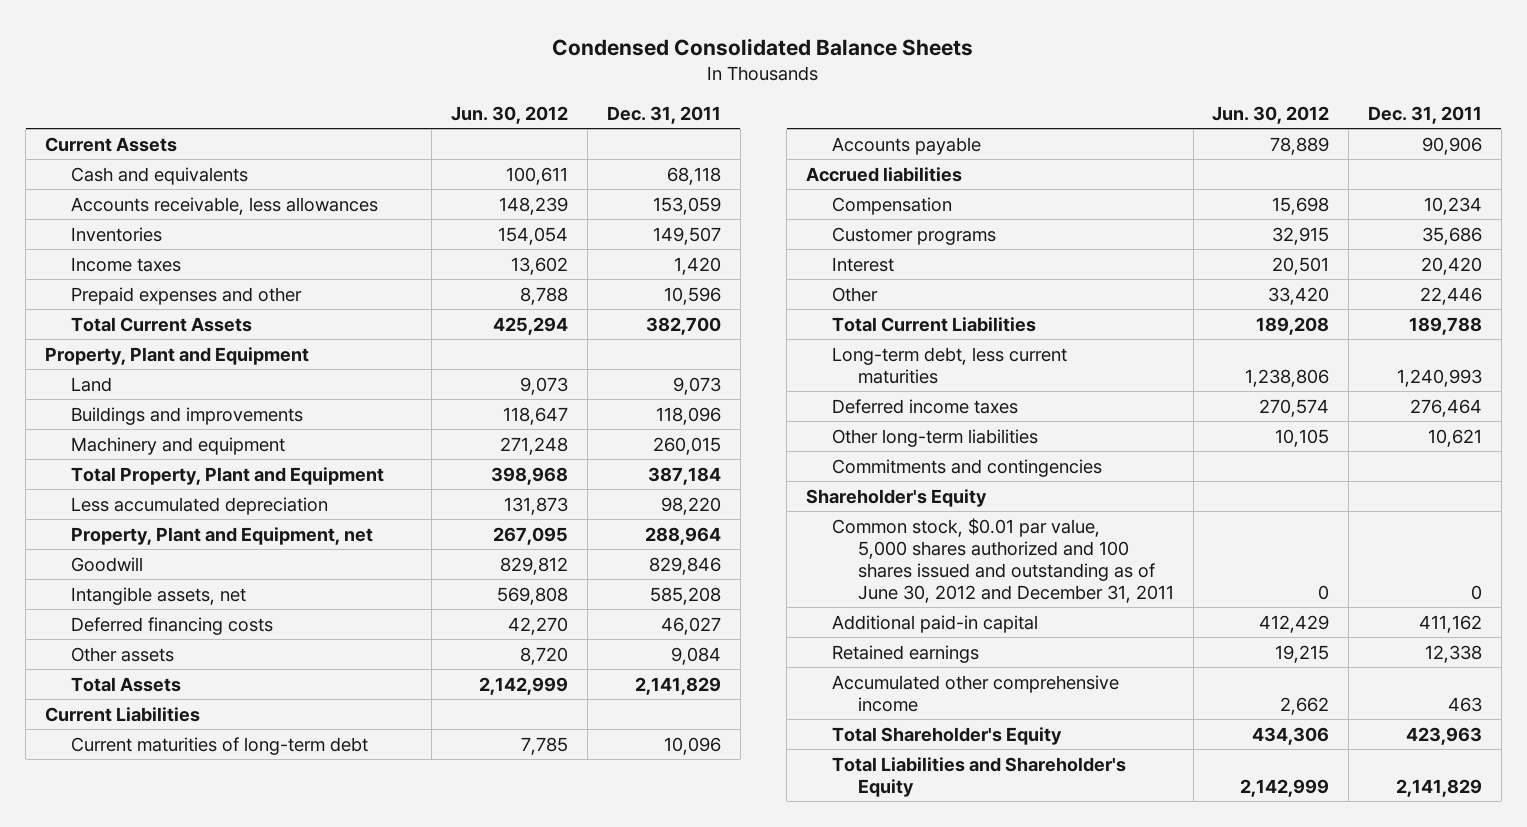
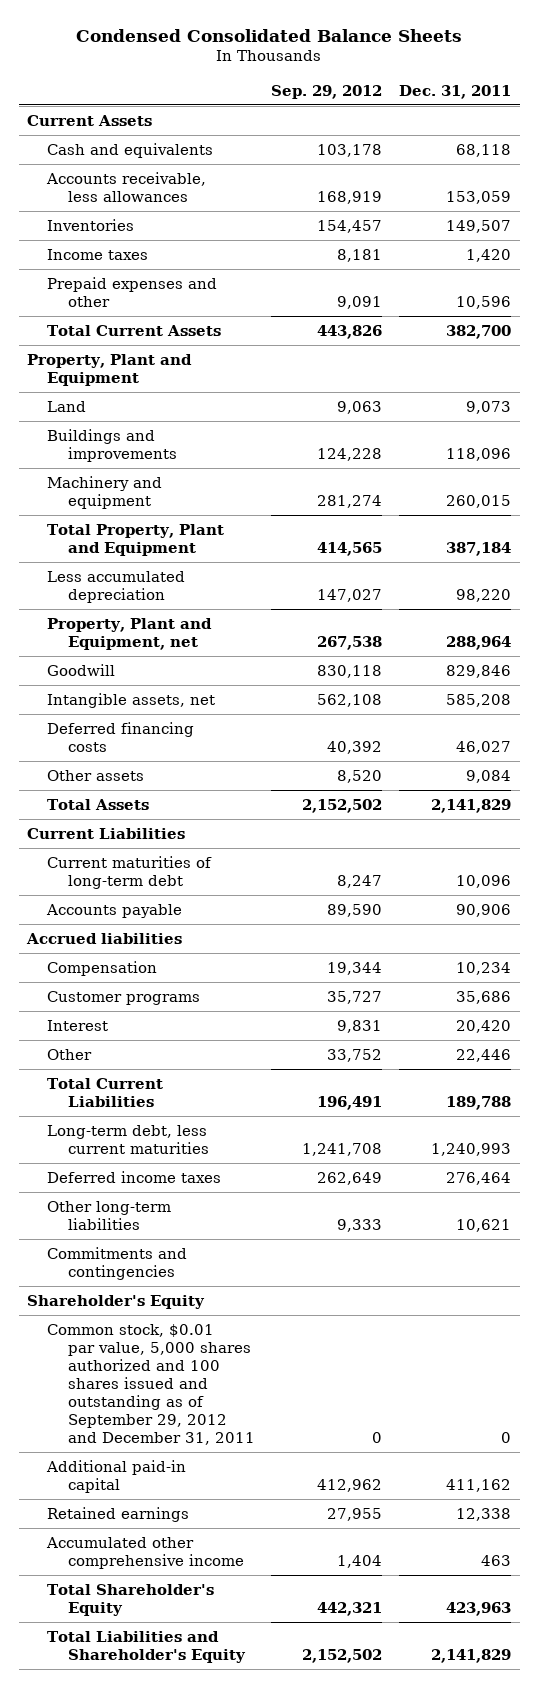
[451,106,569,125] Jun. 30, 2012 -> none
none -> [271,84,383,99] Sep. 29, 2012
[831,517,1174,603] Common stock, $0.01 par value, 5,000 shares authorized and 100 shares issued and outstanding as of June 30, 2012 and December 31, 2011 -> [47,1323,255,1445] Common stock, $0.01 par value, 5,000 shares authorized and 100 shares issued and outstanding as of September 29, 2012 and December 31, 2011

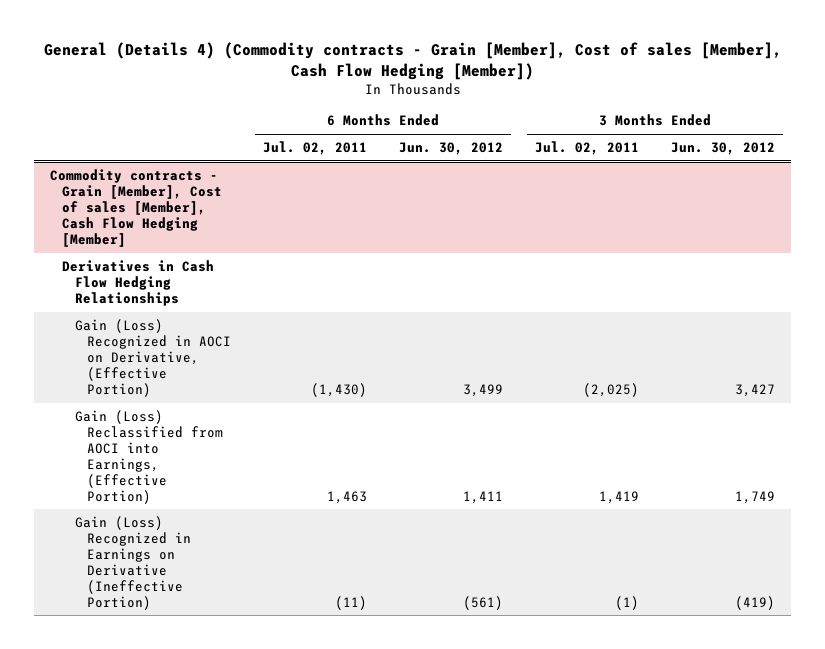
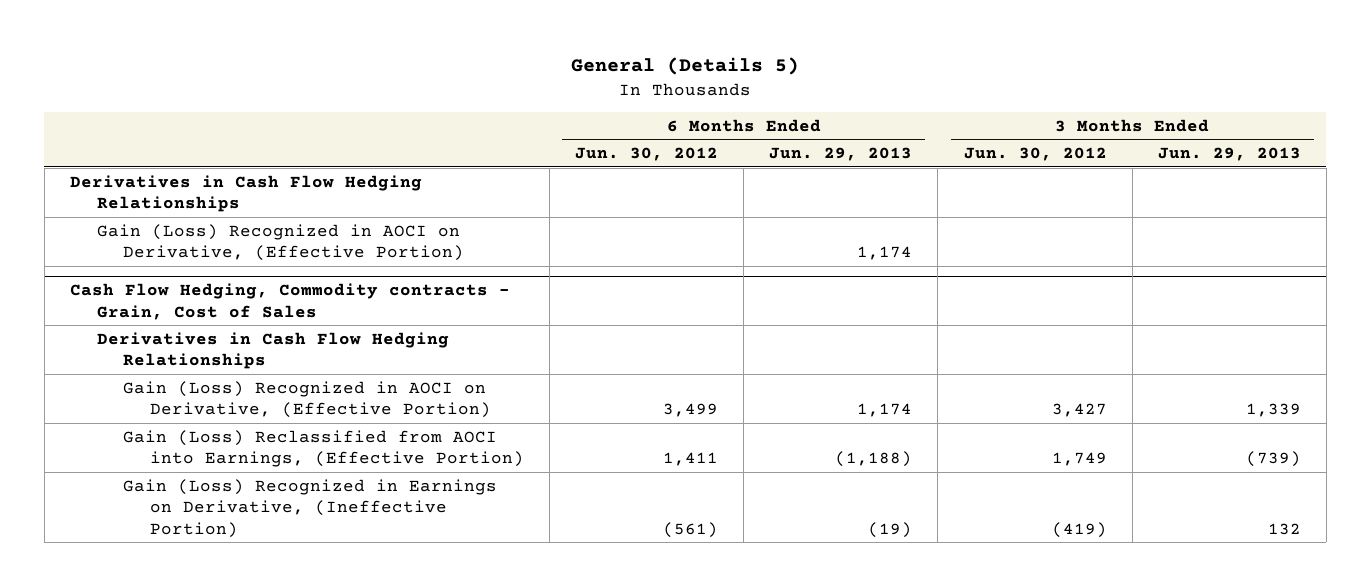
[43,41,782,80] General (Details 4) (Commodity contracts - Grain [Member], Cost of sales [Member], Cash Flow Hedging [Member]) -> [571,57,800,76] General (Details 5)
[263,141,368,156] Jul. 02, 2011 -> none
[535,141,640,156] Jul. 02, 2011 -> none
none -> [769,147,913,162] Jun. 29, 2013
none -> [1157,147,1301,162] Jun. 29, 2013
[49,169,223,247] Commodity contracts - Grain [Member], Cost of sales [Member], Cash Flow Hedging [Member] -> none
none -> [96,223,465,262] Gain (Loss) Recognized in AOCI on Derivative, (Effective Portion)
none -> [69,283,510,320] Cash Flow Hedging, Commodity contracts - Grain, Cost of Sales
none -> [96,331,449,370] Derivatives in Cash Flow Hedging Relationships
[74,516,192,610] Gain (Loss) Recognized in Earnings on Derivative (Ineffective Portion) -> [123,478,498,538] Gain (Loss) Recognized in Earnings on Derivative, (Ineffective Portion)

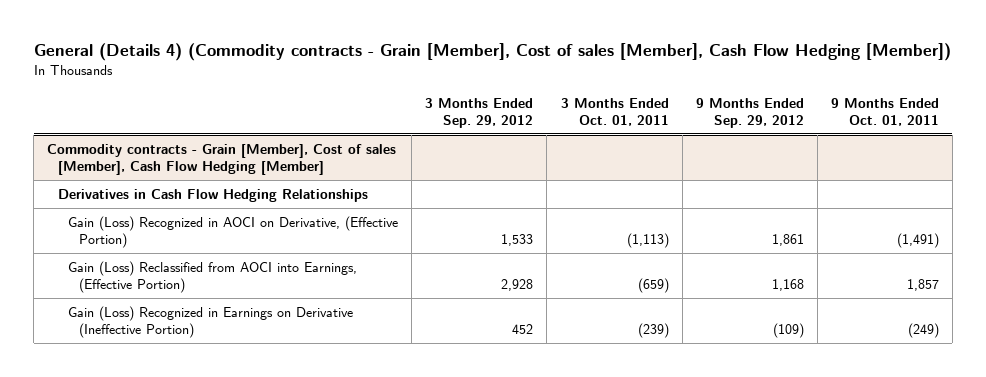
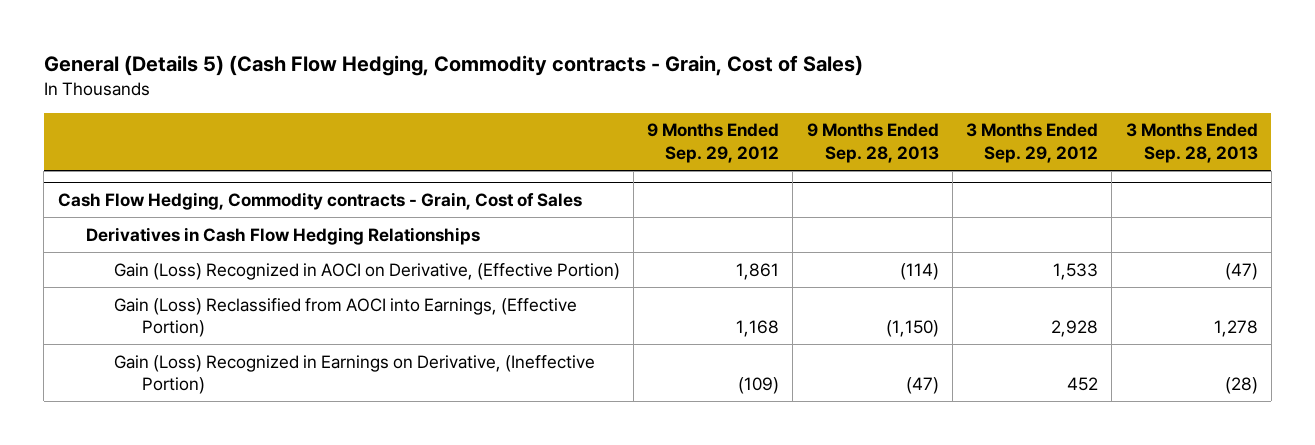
[33,42,951,61] General (Details 4) (Commodity contracts - Grain [Member], Cost of sales [Member], Cash Flow Hedging [Member]) -> [43,55,863,77] General (Details 5) (Cash Flow Hedging, Commodity contracts - Grain, Cost of Sales)
[560,97,669,126] 3 Months Ended Oct. 01, 2011 -> none
[830,97,939,126] 9 Months Ended Oct. 01, 2011 -> none
none -> [806,123,939,163] 9 Months Ended Sep. 28, 2013
none -> [1125,123,1258,163] 3 Months Ended Sep. 28, 2013
[47,143,397,175] Commodity contracts - Grain [Member], Cost of sales [Member], Cash Flow Hedging [Member] -> [57,192,582,211] Cash Flow Hedging, Commodity contracts - Grain, Cost of Sales
[68,305,354,338] Gain (Loss) Recognized in Earnings on Derivative (Ineffective Portion) -> [113,354,595,395] Gain (Loss) Recognized in Earnings on Derivative, (Ineffective Portion)

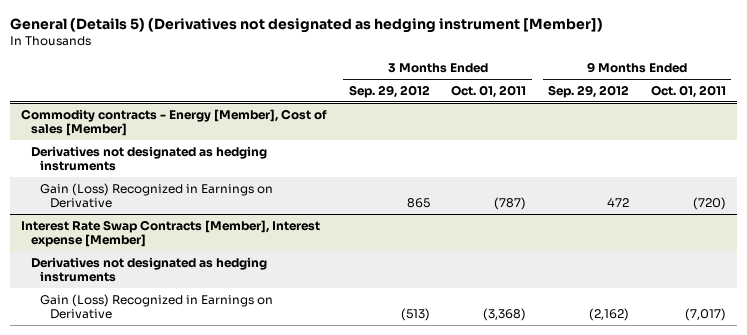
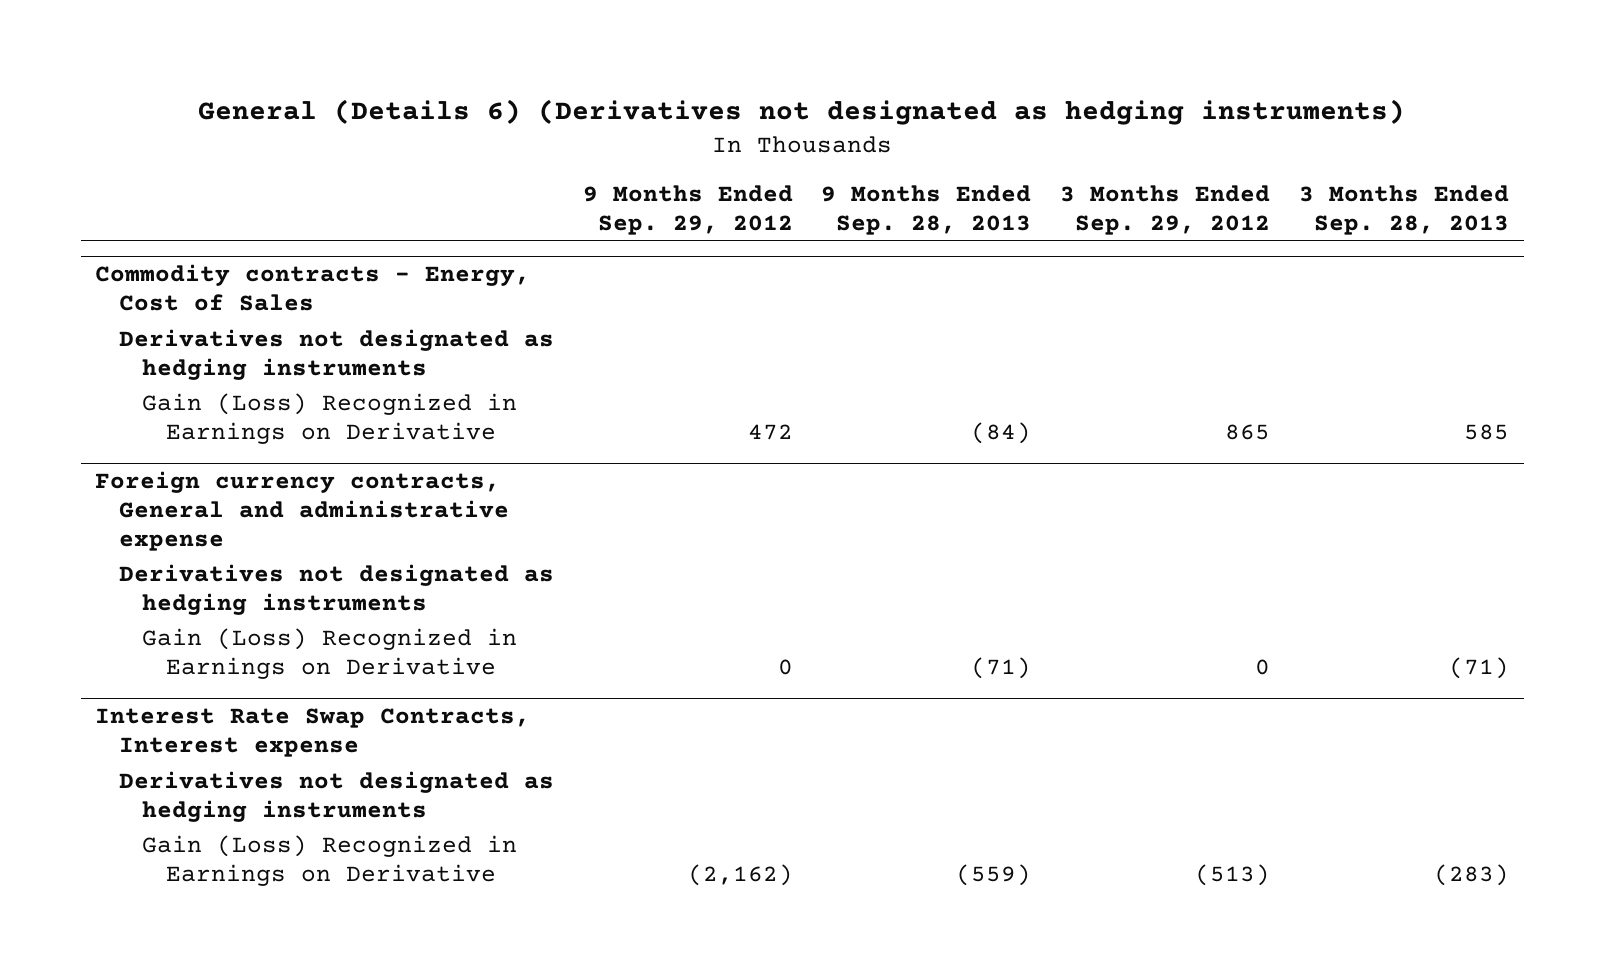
[10,17,604,33] General (Details 5) (Derivatives not designated as hedging instrument [Member]) -> [198,98,1406,125] General (Details 6) (Derivatives not designated as hedging instruments)
[451,84,527,98] Oct. 01, 2011 -> none
[650,84,726,98] Oct. 01, 2011 -> none
none -> [821,185,1032,236] 9 Months Ended Sep. 28, 2013
none -> [1299,185,1510,236] 3 Months Ended Sep. 28, 2013
[20,108,327,136] Commodity contracts - Energy [Member], Cost of sales [Member] -> [95,264,531,312] Commodity contracts - Energy, Cost of Sales
[20,219,320,247] Interest Rate Swap Contracts [Member], Interest expense [Member] -> none
none -> [95,471,509,551] Foreign currency contracts, General and administrative expense
none -> [142,627,518,679] Gain (Loss) Recognized in Earnings on Derivative
none -> [95,708,531,758] Interest Rate Swap Contracts, Interest expense
none -> [118,770,554,822] Derivatives not designated as hedging instruments

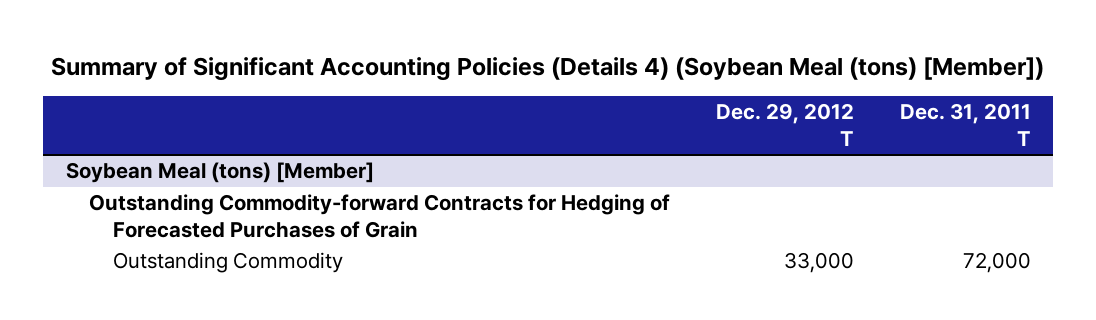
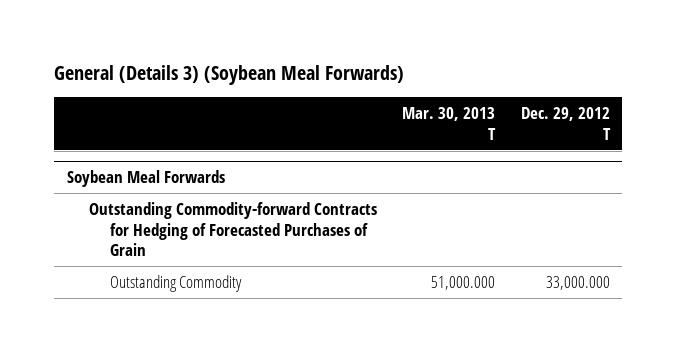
[51,57,1045,82] Summary of Significant Accounting Policies (Details 4) (Soybean Meal (tons) [Member]) -> [53,65,404,86] General (Details 3) (Soybean Meal Forwards)
[899,103,1031,146] Dec. 31, 2011 T -> none
none -> [402,107,497,140] Mar. 30, 2013 T
[65,162,374,184] Soybean Meal (tons) [Member] -> none
none -> [66,170,225,188] Soybean Meal Forwards
[784,252,855,274] 33,000 -> [545,275,610,290] 33,000.000

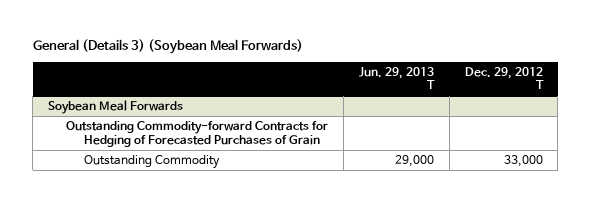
[402,107,497,140] Mar. 30, 2013 T -> none
none -> [358,67,435,90] Jun. 29, 2013 T
[545,275,610,290] 33,000.000 -> [503,155,543,168] 33,000

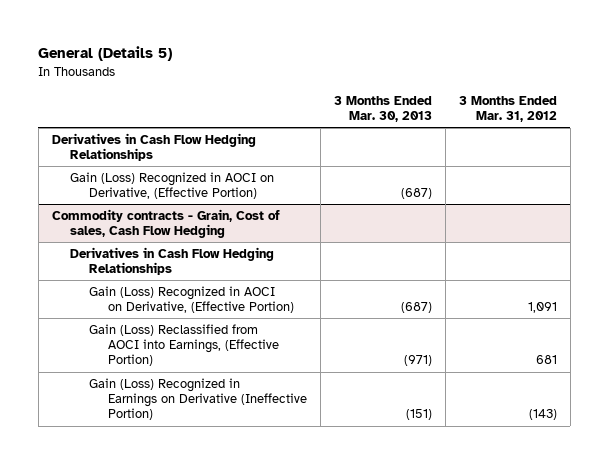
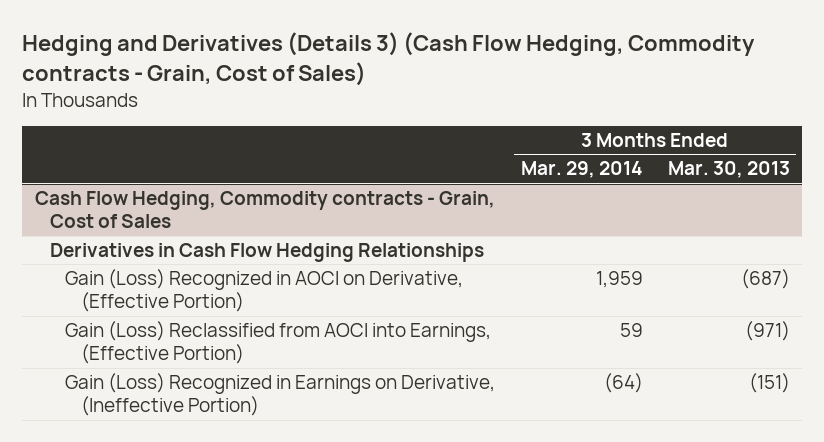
[38,46,173,62] General (Details 5) -> [22,32,756,86] Hedging and Derivatives (Details 3) (Cash Flow Hedging, Commodity contracts - Grain, Cost of Sales)
[458,95,557,122] 3 Months Ended Mar. 31, 2012 -> none
none -> [520,161,643,179] Mar. 29, 2014
[51,132,256,162] Derivatives in Cash Flow Hedging Relationships -> none
[70,171,275,200] Gain (Loss) Recognized in AOCI on Derivative, (Effective Portion) -> none
[51,208,280,239] Commodity contracts - Grain, Cost of sales, Cash Flow Hedging -> [34,191,495,229] Cash Flow Hedging, Commodity contracts - Grain, Cost of Sales
[89,377,308,421] Gain (Loss) Recognized in Earnings on Derivative (Ineffective Portion) -> [65,373,496,417] Gain (Loss) Recognized in Earnings on Derivative, (Ineffective Portion)

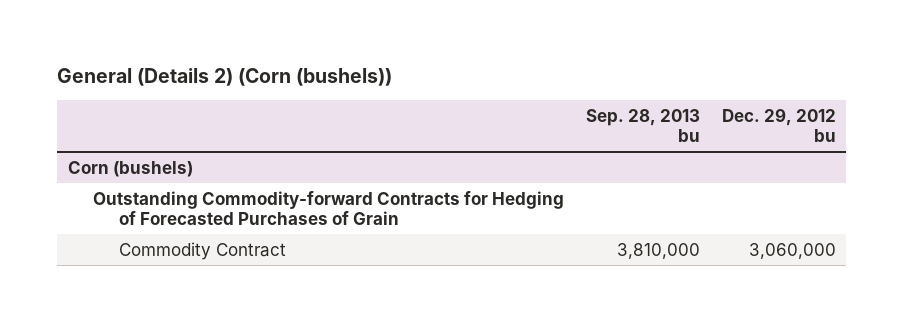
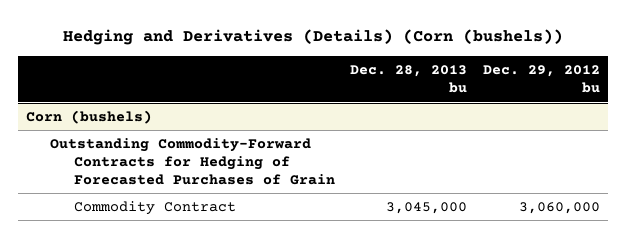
[57,68,393,87] General (Details 2) (Corn (bushels)) -> [63,29,564,46] Hedging and Derivatives (Details) (Corn (bushels))
[585,108,700,142] Sep. 28, 2013 bu -> none
none -> [350,65,468,94] Dec. 28, 2013 bu
[93,190,565,225] Outstanding Commodity-forward Contracts for Hedging of Forecasted Purchases of Grain -> [49,137,335,186] Outstanding Commodity-Forward Contracts for Hedging of Forecasted Purchases of Grain

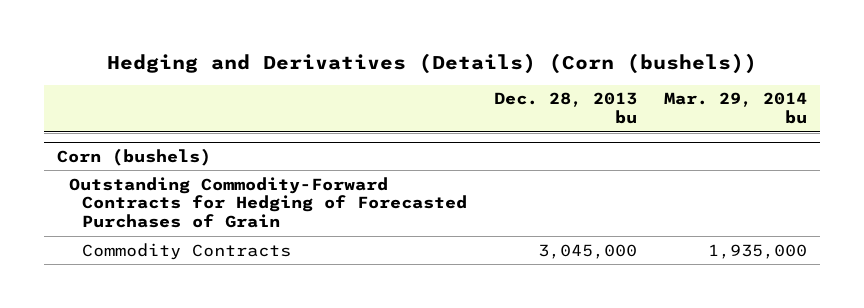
[482,65,600,94] Dec. 29, 2012 bu -> none
none -> [663,92,807,125] Mar. 29, 2014 bu
[73,200,236,215] Commodity Contract -> [81,242,291,260] Commodity Contracts

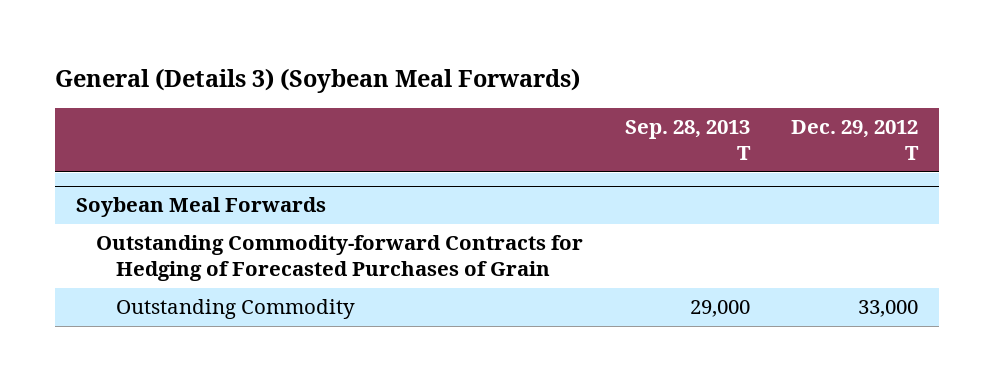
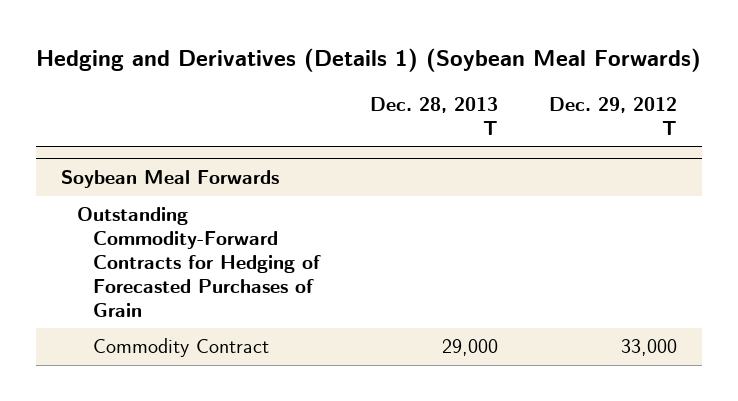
[55,68,581,94] General (Details 3) (Soybean Meal Forwards) -> [35,48,701,73] Hedging and Derivatives (Details 1) (Soybean Meal Forwards)
[624,120,751,161] Sep. 28, 2013 T -> none
none -> [370,96,499,135] Dec. 28, 2013 T
[96,235,584,282] Outstanding Commodity-forward Contracts for Hedging of Forecasted Purchases of Grain -> [77,207,322,317] Outstanding Commodity-Forward Contracts for Hedging of Forecasted Purchases of Grain
[116,299,356,320] Outstanding Commodity -> [93,338,270,358] Commodity Contract

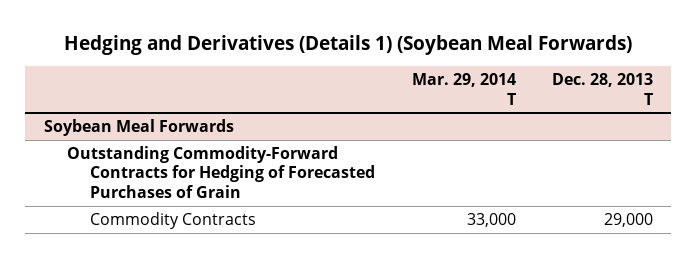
[548,96,677,135] Dec. 29, 2012 T -> none
none -> [411,73,516,105] Mar. 29, 2014 T
[93,338,270,358] Commodity Contract -> [90,212,257,230] Commodity Contracts

